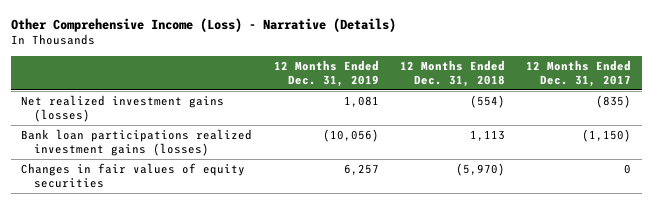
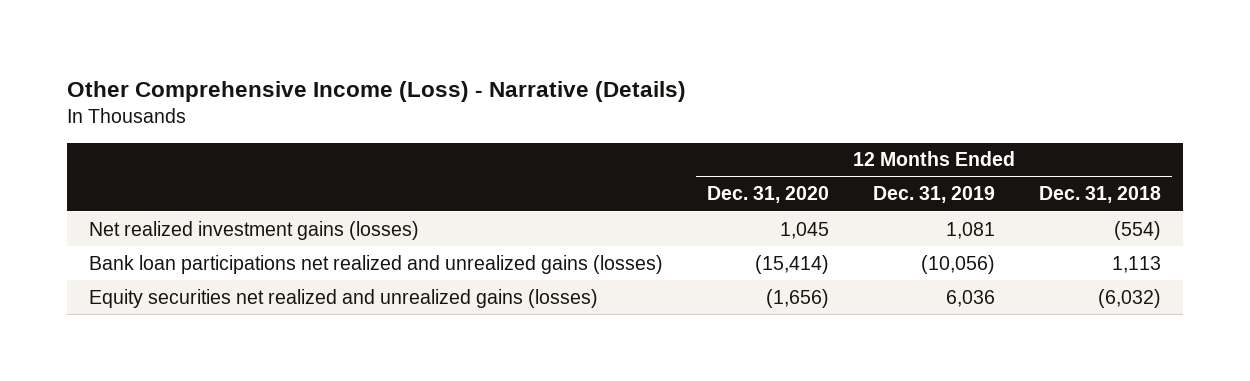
[526,60,632,87] 12 Months Ended Dec. 31, 2017 -> none
none -> [707,186,830,204] Dec. 31, 2020
[21,163,246,188] Changes in fair values of equity securities -> none
[21,129,253,156] Bank loan participations realized investment gains (losses) -> [89,254,664,274] Bank loan participations net realized and unrealized gains (losses)
none -> [89,288,599,308] Equity securities net realized and unrealized gains (losses)

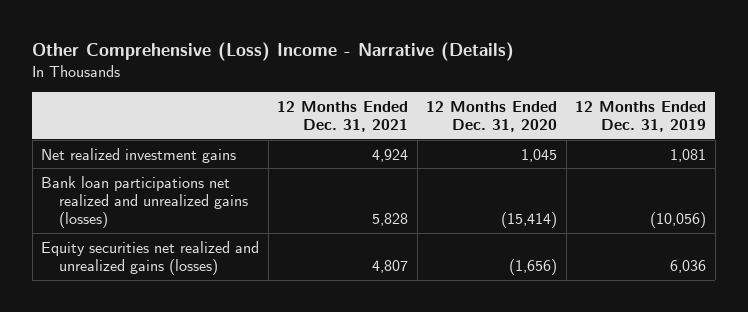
[67,81,687,103] Other Comprehensive Income (Loss) - Narrative (Details) -> [32,42,515,62] Other Comprehensive (Loss) Income - Narrative (Details)
[1039,186,1162,204] Dec. 31, 2018 -> none
none -> [277,100,409,133] 12 Months Ended Dec. 31, 2021
[89,220,420,240] Net realized investment gains (losses) -> [41,147,237,163] Net realized investment gains

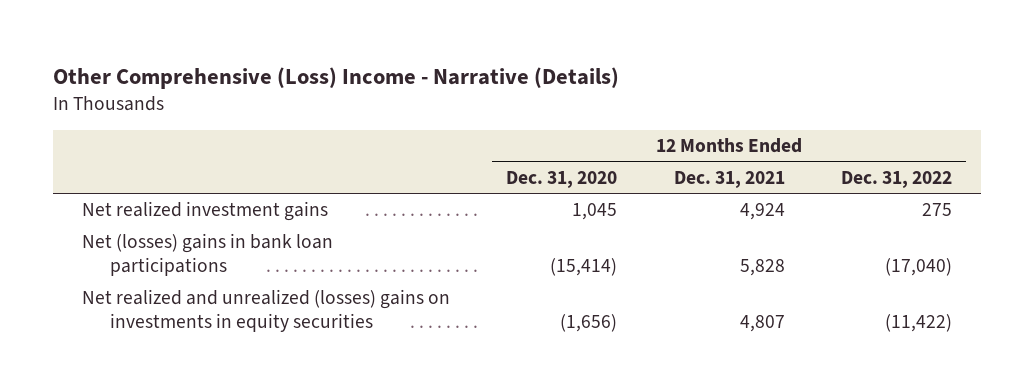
[575,100,707,133] 12 Months Ended Dec. 31, 2019 -> none
none -> [841,170,953,188] Dec. 31, 2022
[41,175,248,228] Bank loan participations net realized and unrealized gains (losses) -> [81,233,333,277] Net (losses) gains in bank loan participations
[41,240,260,275] Equity securities net realized and unrealized gains (losses) -> [81,289,450,333] Net realized and unrealized (losses) gains on investments in equity securities

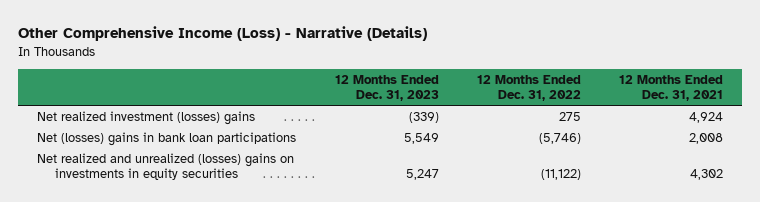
[53,66,620,89] Other Comprehensive (Loss) Income - Narrative (Details) -> [17,26,427,42] Other Comprehensive Income (Loss) - Narrative (Details)
[506,170,618,188] Dec. 31, 2020 -> none
none -> [334,75,439,102] 12 Months Ended Dec. 31, 2023
[81,201,328,222] Net realized investment gains -> [37,110,256,125] Net realized investment (losses) gains
[739,259,785,277] 5,828 -> [689,132,724,144] 2,008
[885,258,953,277] (17,040) -> [538,132,581,144] (5,746)
[739,315,785,333] 4,807 -> [690,169,724,181] 4,302
[885,314,953,333] (11,422) -> [540,169,581,181] (11,122)

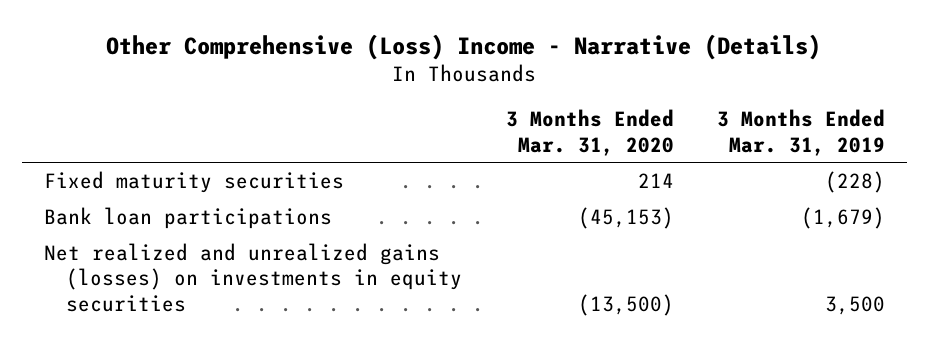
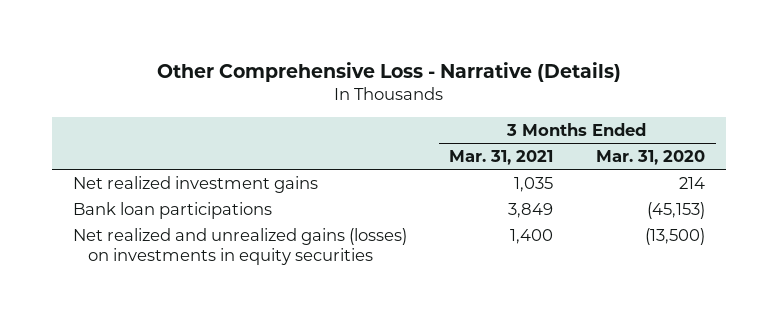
[106,33,822,60] Other Comprehensive (Loss) Income - Narrative (Details) -> [156,61,621,82] Other Comprehensive Loss - Narrative (Details)
[716,109,885,156] 3 Months Ended Mar. 31, 2019 -> none
none -> [449,149,554,165] Mar. 31, 2021
[43,170,344,193] Fixed maturity securities -> [72,175,318,193] Net realized investment gains

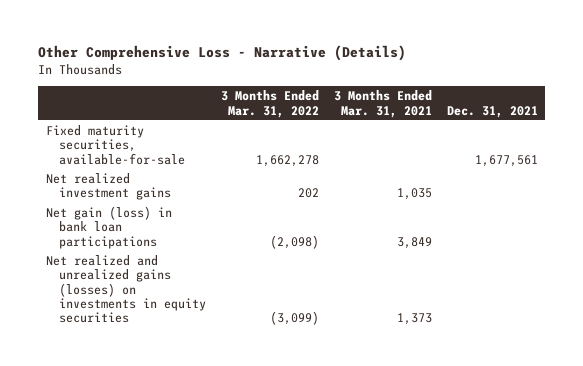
[595,149,705,165] Mar. 31, 2020 -> none
none -> [220,90,319,118] 3 Months Ended Mar. 31, 2022
none -> [446,105,538,118] Dec. 31, 2021
none -> [45,125,185,165] Fixed maturity securities, available-for-sale
[72,201,272,219] Bank loan participations -> [45,206,172,249] Net gain (loss) in bank loan participations
[510,228,554,244] 1,400 -> [396,313,432,326] 1,373

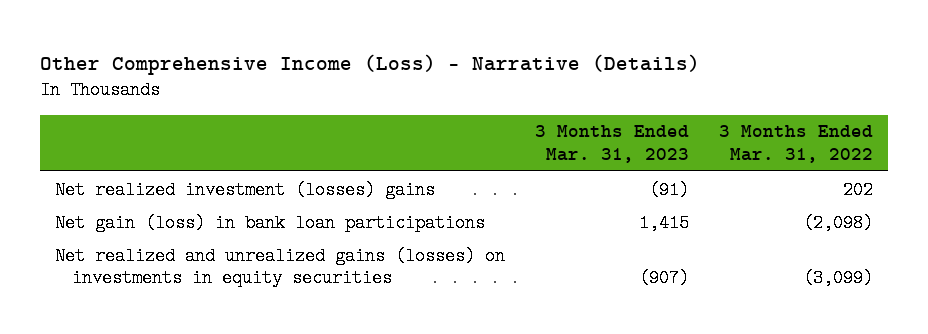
[38,45,407,62] Other Comprehensive Loss - Narrative (Details) -> [39,53,700,75] Other Comprehensive Income (Loss) - Narrative (Details)
[333,90,432,118] 3 Months Ended Mar. 31, 2021 -> none
[446,105,538,118] Dec. 31, 2021 -> none
none -> [534,125,689,163] 3 Months Ended Mar. 31, 2023
[45,125,185,165] Fixed maturity securities, available-for-sale -> none
[45,173,171,201] Net realized investment gains -> [54,180,435,199] Net realized investment (losses) gains

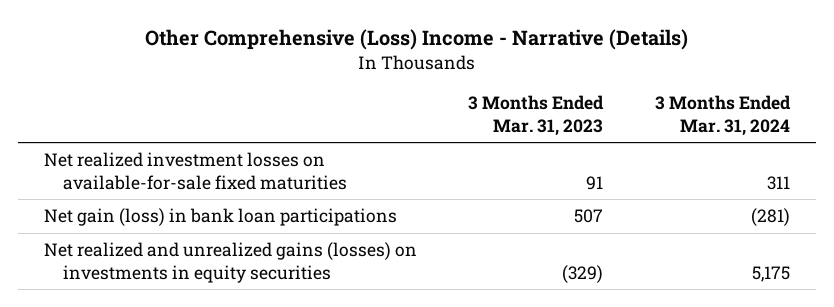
[39,53,700,75] Other Comprehensive Income (Loss) - Narrative (Details) -> [144,29,688,51] Other Comprehensive (Loss) Income - Narrative (Details)
[719,125,874,163] 3 Months Ended Mar. 31, 2022 -> none
none -> [654,95,791,136] 3 Months Ended Mar. 31, 2024
[54,180,435,199] Net realized investment (losses) gains -> [44,152,348,190] Net realized investment losses on available-for-sale fixed maturities
[648,180,689,199] (91) -> [586,175,604,190] 91
[638,213,689,232] 1,415 -> [574,209,604,224] 507
[638,269,689,288] (907) -> [562,264,604,283] (329)

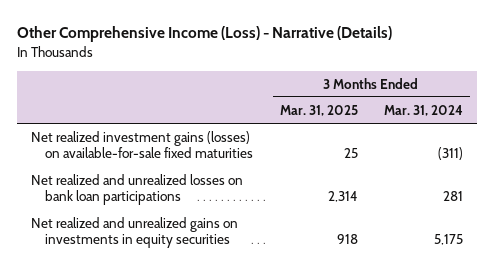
[144,29,688,51] Other Comprehensive (Loss) Income - Narrative (Details) -> [17,26,393,43] Other Comprehensive Income (Loss) - Narrative (Details)
[468,95,605,136] 3 Months Ended Mar. 31, 2023 -> none
none -> [279,104,358,116] Mar. 31, 2025
[44,152,348,190] Net realized investment losses on available-for-sale fixed maturities -> [30,130,254,159] Net realized investment gains (losses) on available-for-sale fixed maturities
[766,175,790,190] 311 -> [438,147,464,161] (311)
[44,208,398,227] Net gain (loss) in bank loan participations -> [30,173,243,206] Net realized and unrealized losses on bank loan participations
[750,208,790,227] (281) -> [443,191,464,202] 281
[44,242,418,283] Net realized and unrealized gains (losses) on investments in equity securities -> [30,216,238,249] Net realized and unrealized gains on investments in equity securities

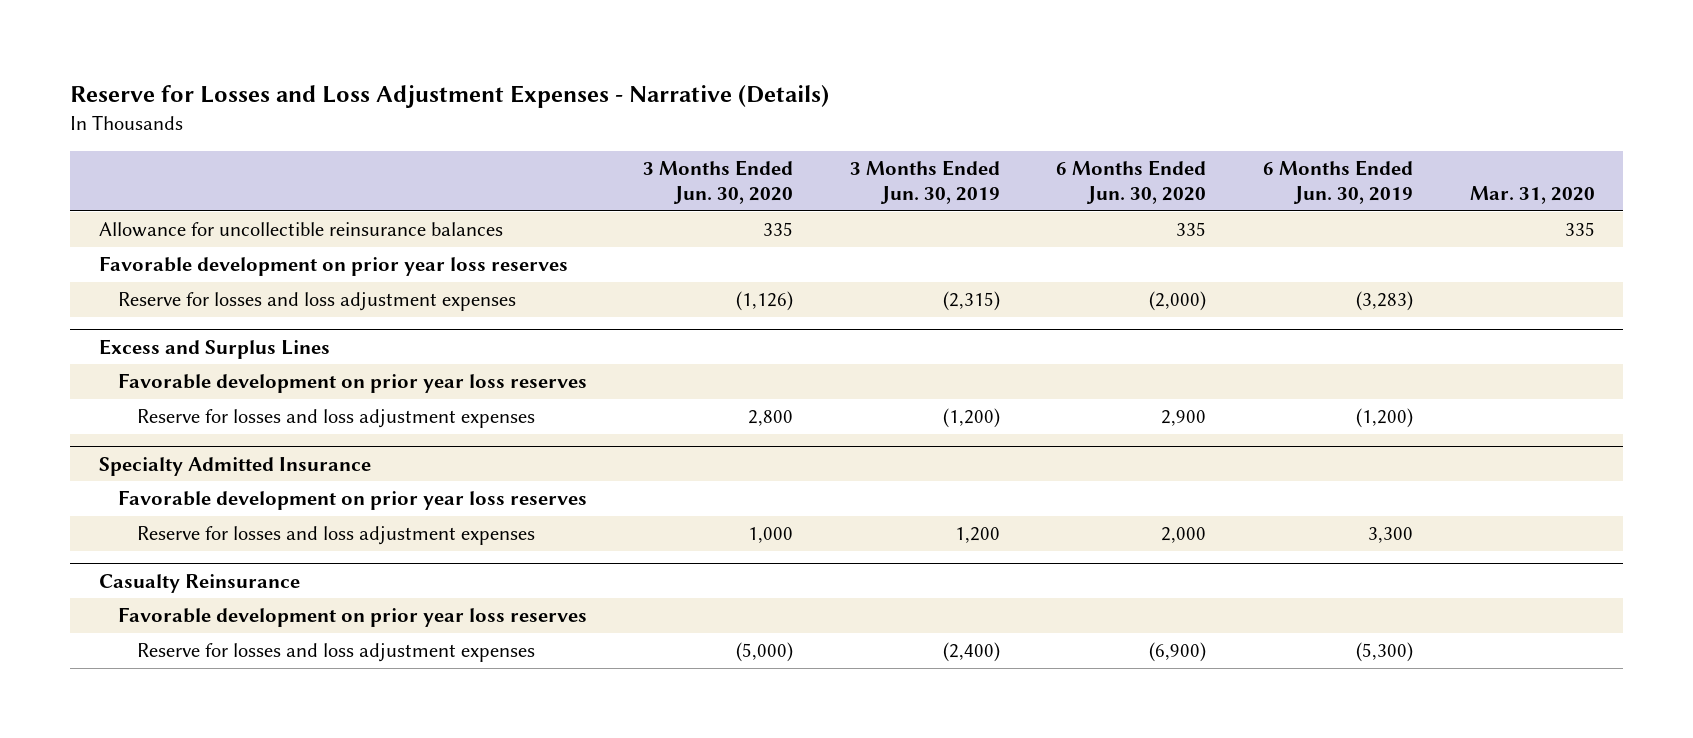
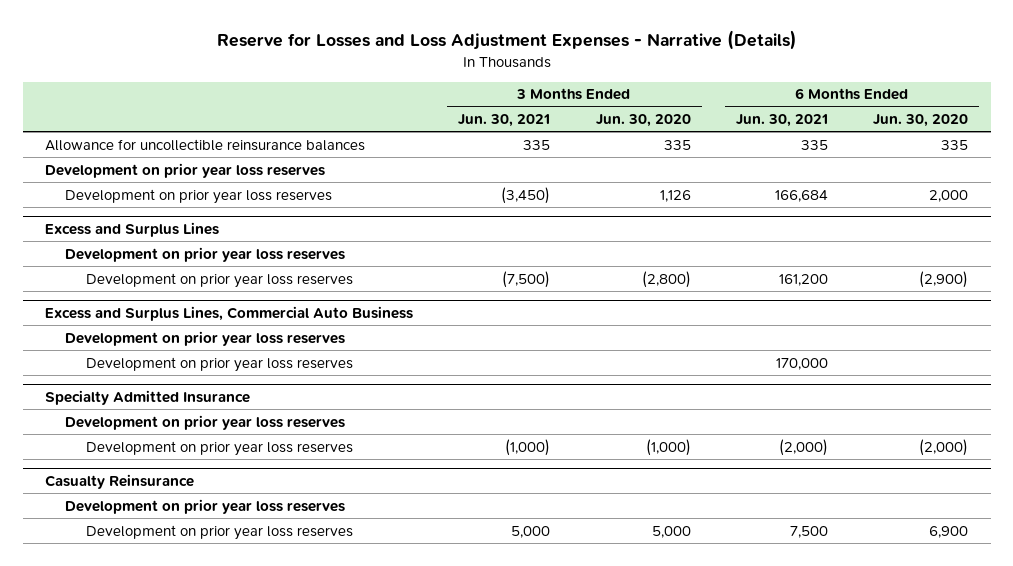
[849,160,1000,205] 3 Months Ended Jun. 30, 2019 -> none
[1262,160,1413,205] 6 Months Ended Jun. 30, 2019 -> none
[1469,186,1595,205] Mar. 31, 2020 -> none
none -> [458,114,551,128] Jun. 30, 2021
none -> [735,114,828,128] Jun. 30, 2021
[117,292,516,312] Reserve for losses and loss adjustment expenses -> none
[98,256,568,277] Favorable development on prior year loss reserves -> [45,162,326,178] Development on prior year loss reserves
none -> [65,188,333,204] Development on prior year loss reserves
[137,409,536,429] Reserve for losses and loss adjustment expenses -> none
[117,373,587,394] Favorable development on prior year loss reserves -> [65,246,346,262] Development on prior year loss reserves
none -> [85,272,353,288] Development on prior year loss reserves
none -> [45,305,414,321] Excess and Surplus Lines, Commercial Auto Business
none -> [65,330,346,346] Development on prior year loss reserves
none -> [85,356,353,372] Development on prior year loss reserves
[137,526,536,546] Reserve for losses and loss adjustment expenses -> none
[117,490,587,511] Favorable development on prior year loss reserves -> [65,414,346,430] Development on prior year loss reserves
none -> [85,440,353,456] Development on prior year loss reserves
[137,643,536,663] Reserve for losses and loss adjustment expenses -> none
[117,607,587,628] Favorable development on prior year loss reserves -> [65,498,346,514] Development on prior year loss reserves
none -> [85,524,353,540] Development on prior year loss reserves

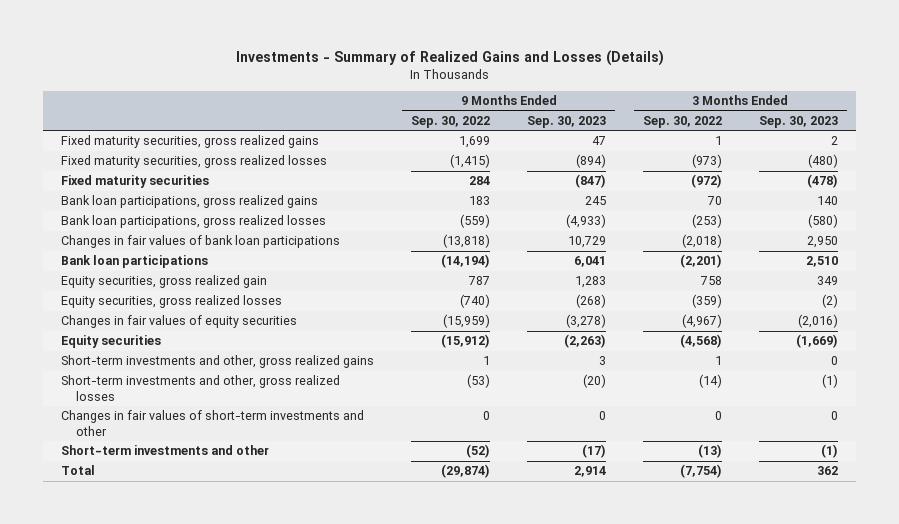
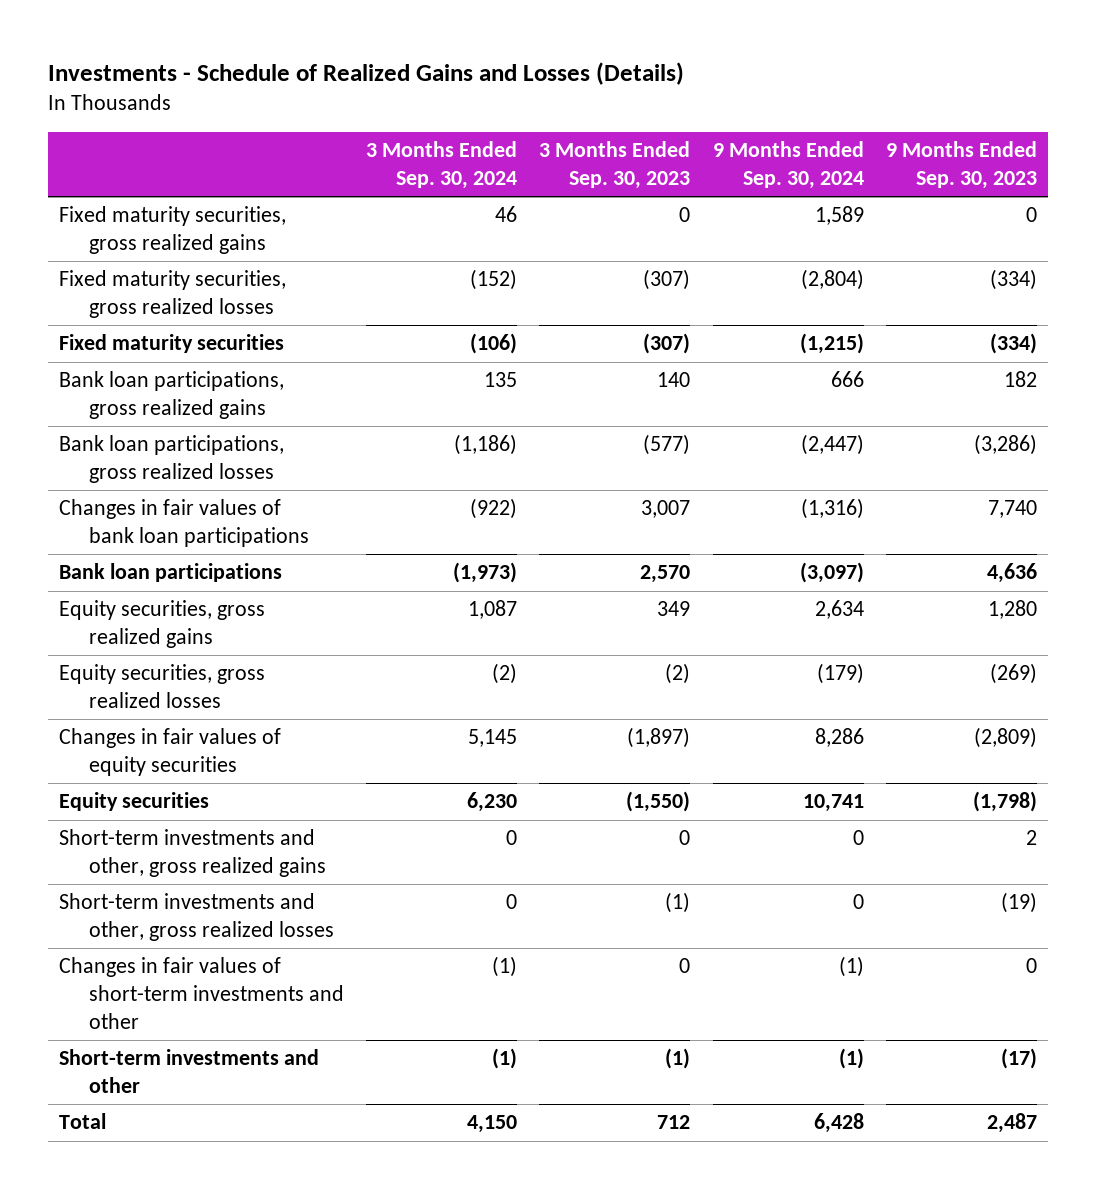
[235,50,664,67] Investments - Summary of Realized Gains and Losses (Details) -> [47,62,684,86] Investments - Schedule of Realized Gains and Losses (Details)
[411,115,491,128] Sep. 30, 2022 -> none
[642,115,722,128] Sep. 30, 2022 -> none
none -> [366,141,518,190] 3 Months Ended Sep. 30, 2024
none -> [712,141,864,190] 9 Months Ended Sep. 30, 2024
[592,136,607,146] 47 -> [1026,207,1038,223] 0
[830,136,838,146] 2 -> [679,207,691,223] 0
[576,154,607,169] (894) -> [990,269,1038,291] (334)
[807,154,838,169] (480) -> [643,269,691,291] (307)
[575,174,607,189] (847) -> [990,333,1038,355] (334)
[806,174,838,189] (478) -> [643,333,691,355] (307)
[585,196,607,206] 245 -> [1004,371,1038,388] 182
[566,214,607,229] (4,933) -> [974,434,1038,456] (3,286)
[807,214,838,229] (580) -> [643,434,691,456] (577)
[568,236,607,249] 10,729 -> [988,500,1038,519] 7,740
[806,236,838,249] 2,950 -> [641,500,691,519] 3,007
[574,256,607,268] 6,041 -> [987,563,1038,584] 4,636
[805,256,838,268] 2,510 -> [640,565,691,584] 2,570
[61,275,268,289] Equity securities, gross realized gain -> [58,600,265,649] Equity securities, gross realized gains
[575,276,607,289] 1,283 -> [988,600,1038,620] 1,280
[576,294,607,309] (268) -> [990,663,1038,685] (269)
[566,314,607,329] (3,278) -> [974,727,1038,749] (2,809)
[797,314,838,329] (2,016) -> [627,727,691,749] (1,897)
[564,334,607,349] (2,263) -> [973,791,1038,813] (1,798)
[795,334,838,349] (1,669) -> [626,791,691,813] (1,550)
[599,356,607,366] 3 -> [1026,830,1038,846] 2
[583,374,607,389] (20) -> [1001,892,1038,914] (19)
[574,466,607,478] 2,914 -> [987,1113,1038,1134] 2,487
[816,466,838,476] 362 -> [657,1115,691,1130] 712

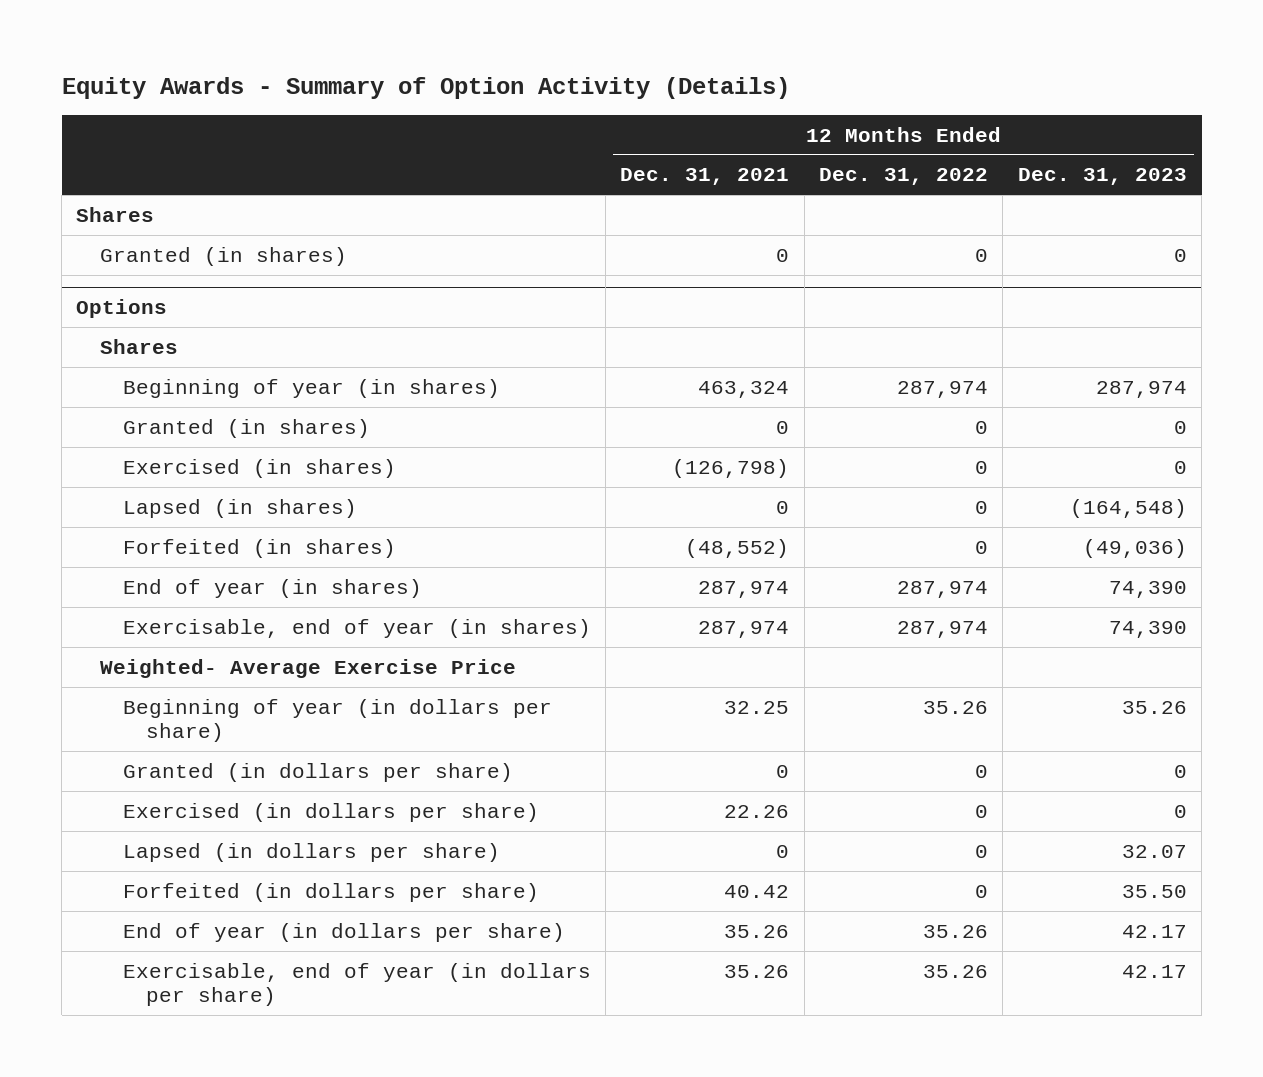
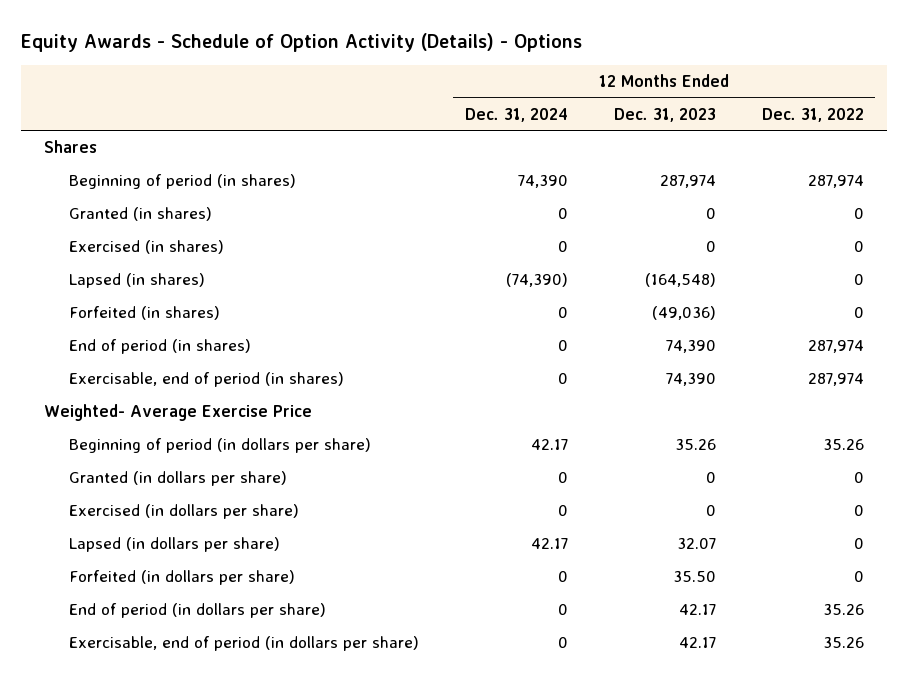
[61,77,790,100] Equity Awards - Summary of Option Activity (Details) -> [21,32,583,52] Equity Awards - Schedule of Option Activity (Details) - Options
[620,168,790,186] Dec. 31, 2021 -> none
none -> [464,107,568,122] Dec. 31, 2024
[99,246,347,266] Granted (in shares) -> none
[76,299,168,319] Options -> none
[99,338,178,354] Shares -> none
[122,378,500,398] Beginning of year (in shares) -> [69,174,297,190] Beginning of period (in shares)
[122,578,422,598] End of year (in shares) -> [69,339,252,355] End of period (in shares)
[122,618,591,638] Exercisable, end of year (in shares) -> [69,372,345,388] Exercisable, end of period (in shares)
[122,698,552,743] Beginning of year (in dollars per share) -> [69,438,372,454] Beginning of period (in dollars per share)
[122,922,565,942] End of year (in dollars per share) -> [69,603,327,619] End of period (in dollars per share)
[122,962,591,1007] Exercisable, end of year (in dollars per share) -> [69,636,420,652] Exercisable, end of period (in dollars per share)

